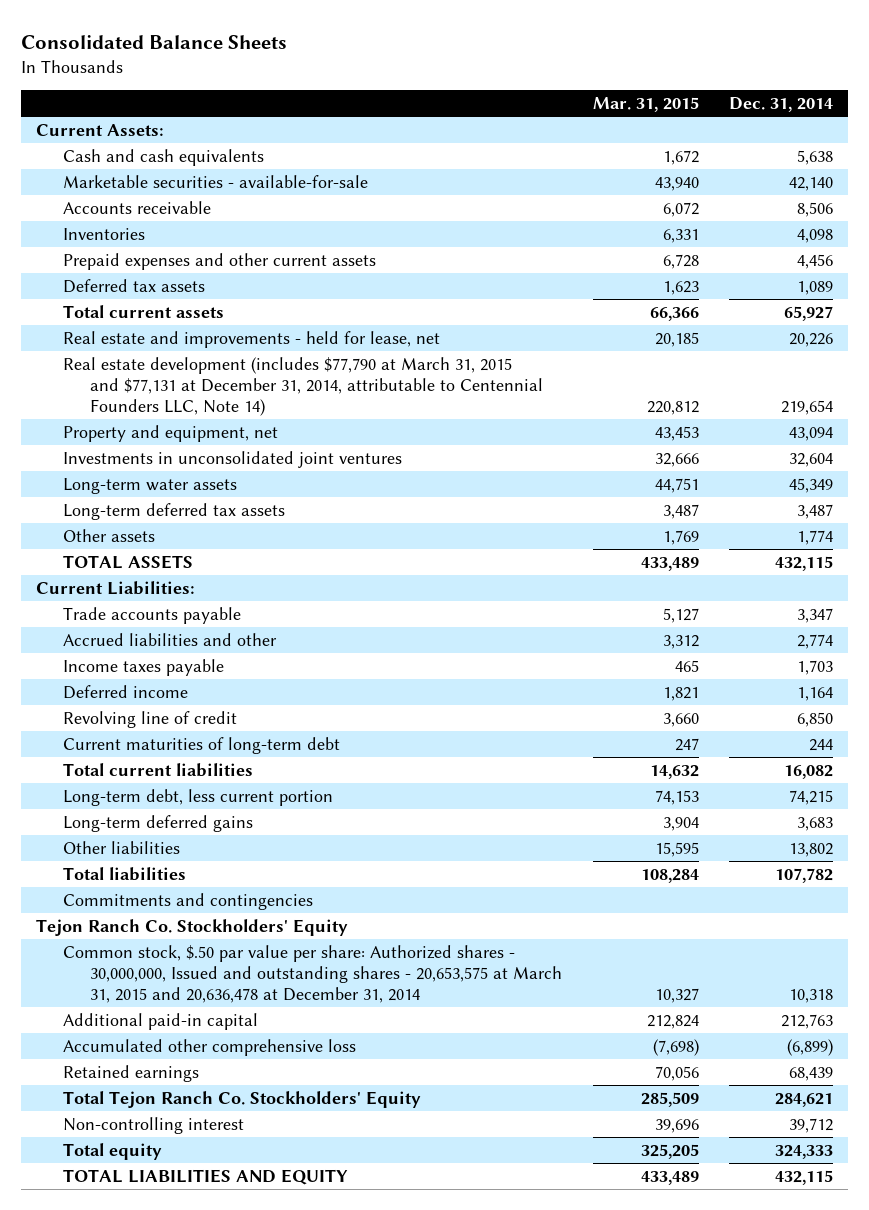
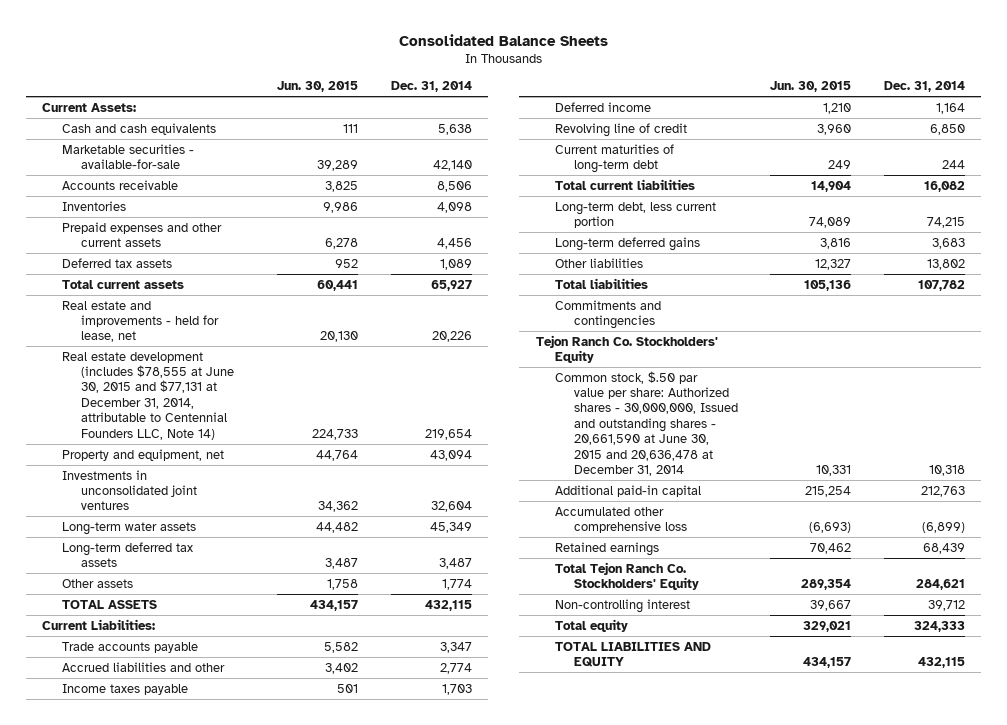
[592,97,699,113] Mar. 31, 2015 -> none
none -> [277,81,359,93] Jun. 30, 2015
[63,356,544,416] Real estate development (includes $77,790 at March 31, 2015 and $77,131 at December 31, 2014, attributable to Centennial Founders LLC, Note 14) -> [61,351,234,440] Real estate development (includes $78,555 at June 30, 2015 and $77,131 at December 31, 2014, attributable to Centennial Founders LLC, Note 14)
[63,944,563,1003] Common stock, $.50 par value per share: Authorized shares - 30,000,000, Issued and outstanding shares - 20,653,575 at March 31, 2015 and 20,636,478 at December 31, 2014 -> [554,370,738,476] Common stock, $.50 par value per share: Authorized shares - 30,000,000, Issued and outstanding shares - 20,661,590 at June 30, 2015 and 20,636,478 at December 31, 2014

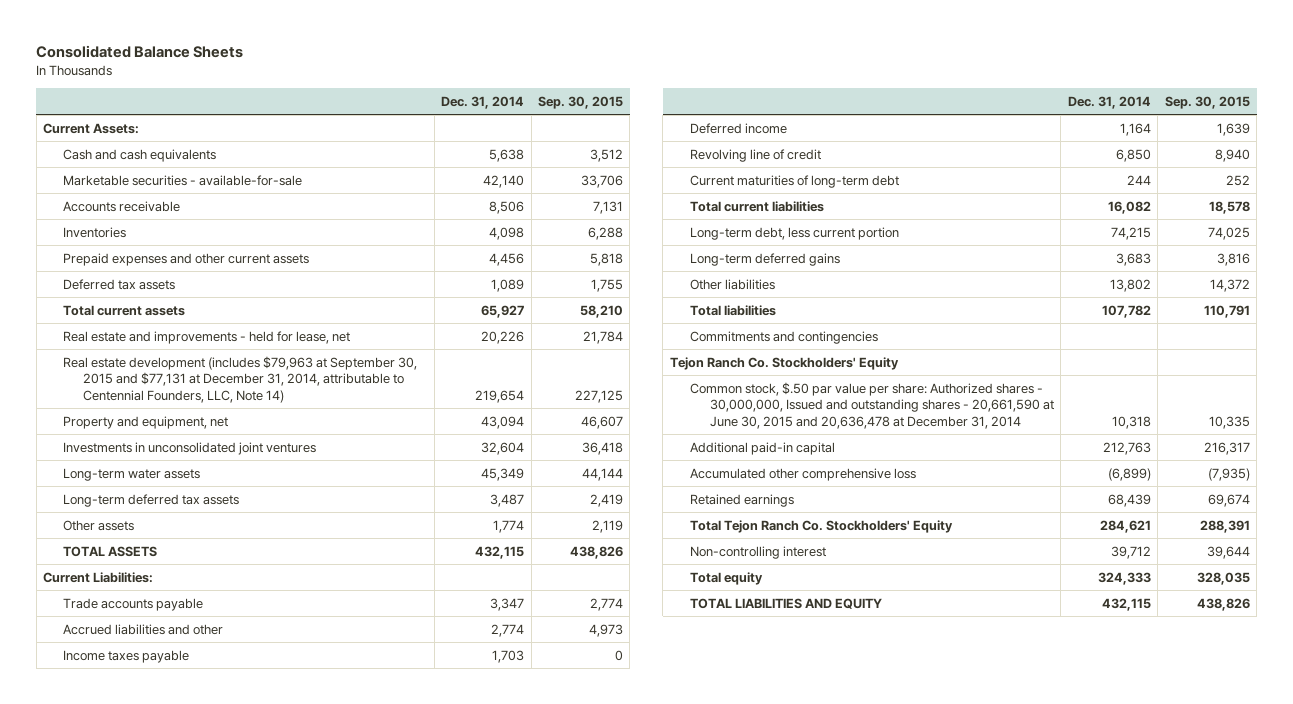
[277,81,359,93] Jun. 30, 2015 -> none
none -> [537,95,623,109] Sep. 30, 2015
[61,351,234,440] Real estate development (includes $78,555 at June 30, 2015 and $77,131 at December 31, 2014, attributable to Centennial Founders LLC, Note 14) -> [63,355,418,403] Real estate development (includes $79,963 at September 30, 2015 and $77,131 at December 31, 2014, attributable to Centennial Founders, LLC, Note 14)

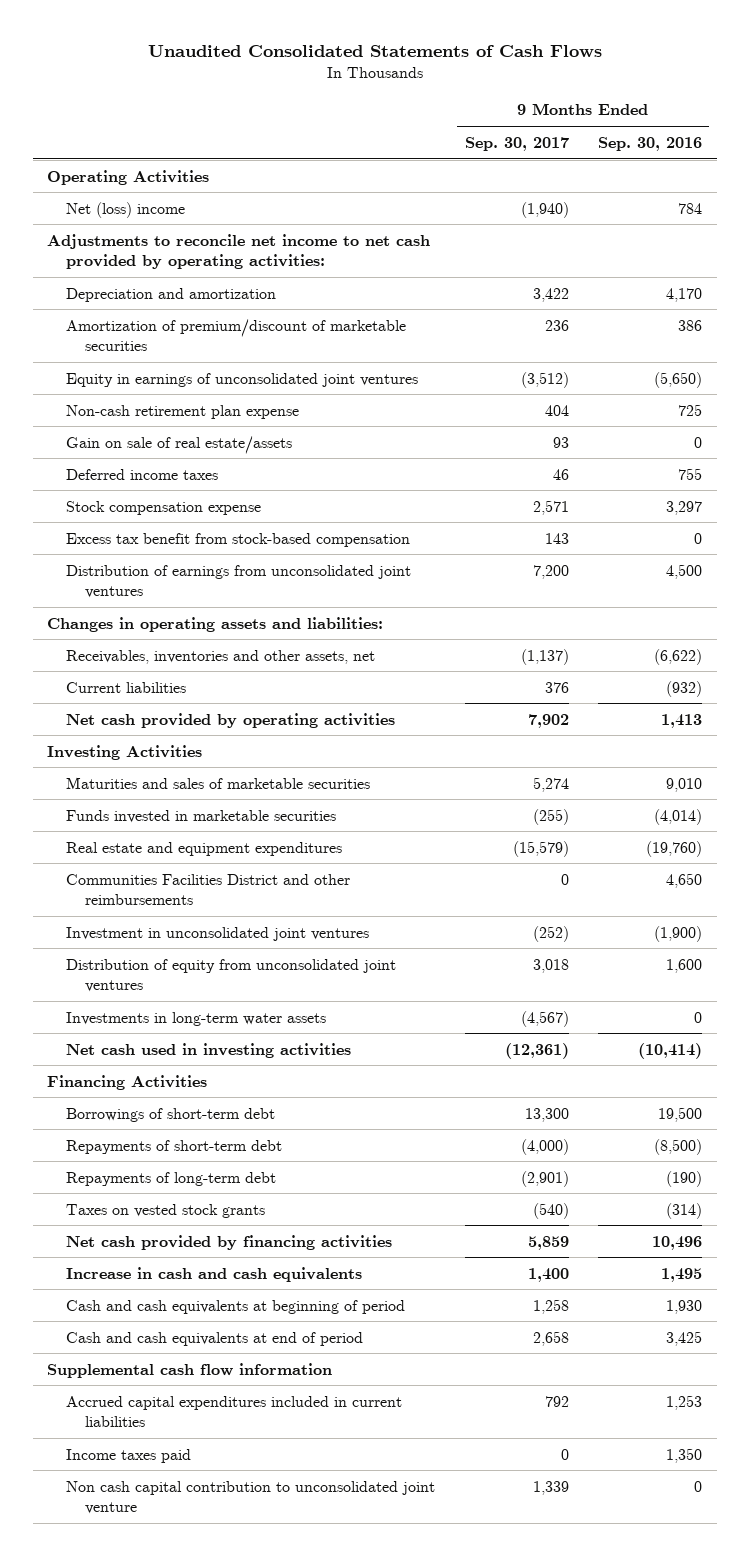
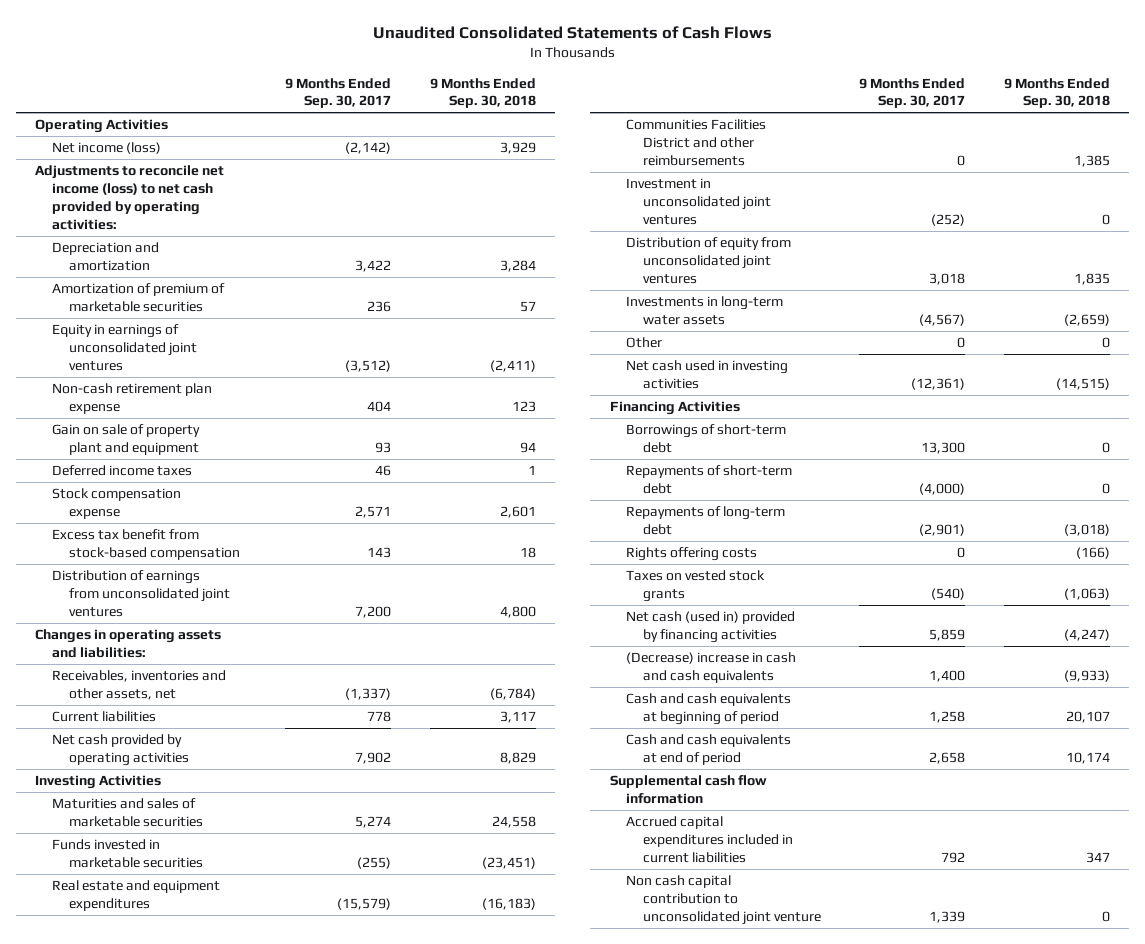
[597,136,702,151] Sep. 30, 2016 -> none
none -> [429,77,536,109] 9 Months Ended Sep. 30, 2018
[66,201,186,218] Net (loss) income -> [52,142,162,155] Net income (loss)
[520,201,569,218] (1,940) -> [345,142,392,155] (2,142)
[47,233,431,269] Adjustments to reconcile net income to net cash provided by operating activities: -> [35,165,225,230] Adjustments to reconcile net income (loss) to net cash provided by operating activities:
[66,318,407,351] Amortization of premium/discount of marketable securities -> [52,283,226,312] Amortization of premium of marketable securities
[66,435,293,454] Gain on sale of real estate/assets -> [52,424,201,455] Gain on sale of property plant and equipment
[520,648,569,665] (1,137) -> [345,687,392,700] (1,337)
[544,681,569,693] 376 -> [367,711,392,723] 778
none -> [626,337,663,349] Other
none -> [626,547,758,562] Rights offering costs
[66,1234,393,1250] Net cash provided by financing activities -> [626,611,796,643] Net cash (used in) provided by financing activities
[66,1266,363,1282] Increase in cash and cash equivalents -> [626,652,797,683] (Decrease) increase in cash and cash equivalents
[66,1448,192,1463] Income taxes paid -> none

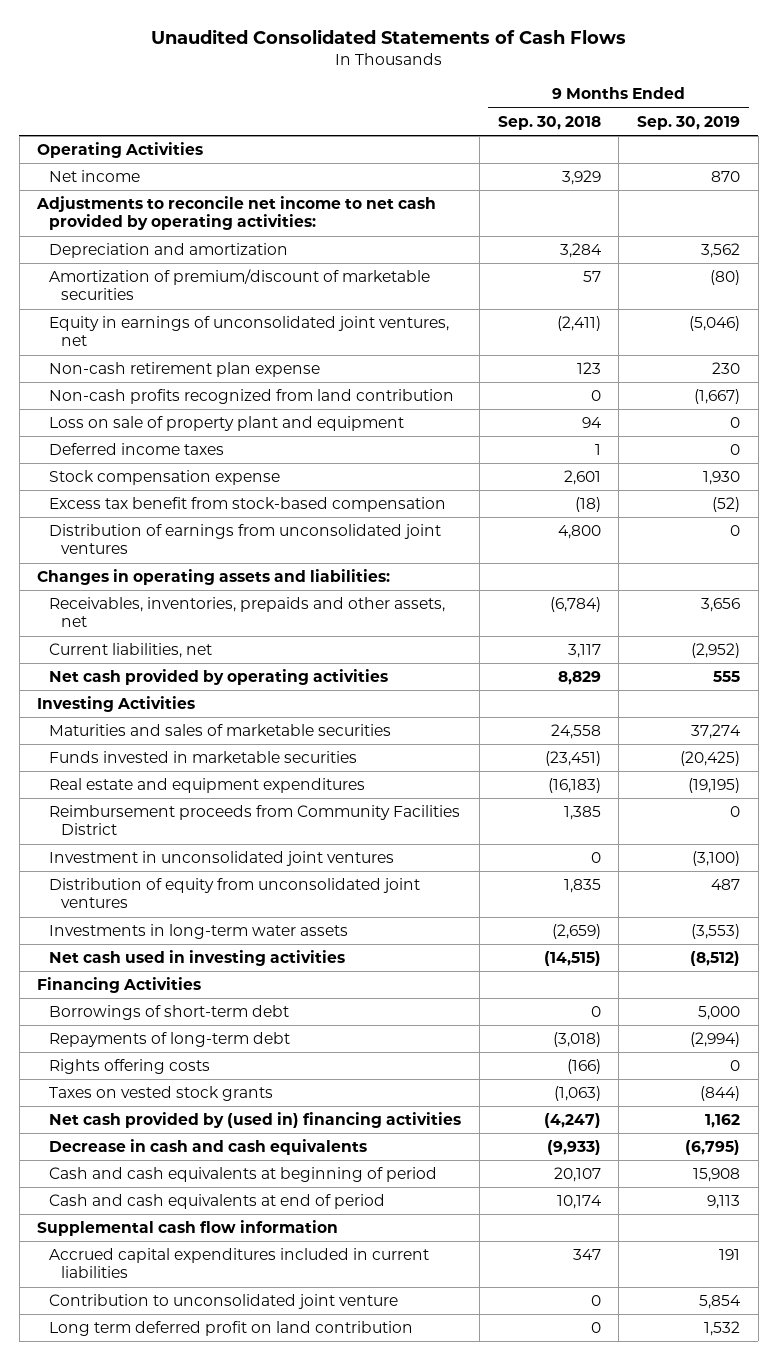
[285,77,392,109] 9 Months Ended Sep. 30, 2017 -> none
none -> [636,115,740,130] Sep. 30, 2019
[52,142,162,155] Net income (loss) -> [49,170,141,183] Net income
[35,165,225,230] Adjustments to reconcile net income (loss) to net cash provided by operating activities: -> [36,196,437,231] Adjustments to reconcile net income to net cash provided by operating activities:
[52,283,226,312] Amortization of premium of marketable securities -> [49,269,431,301] Amortization of premium/discount of marketable securities
[52,324,197,371] Equity in earnings of unconsolidated joint ventures -> [49,316,450,347] Equity in earnings of unconsolidated joint ventures, net
none -> [49,389,455,405] Non-cash profits recognized from land contribution
[52,424,201,455] Gain on sale of property plant and equipment -> [49,416,405,432] Loss on sale of property plant and equipment
[519,546,536,558] 18 -> [574,497,601,513] (18)
[52,670,227,700] Receivables, inventories and other assets, net -> [49,597,446,628] Receivables, inventories, prepaids and other assets, net
[52,711,157,723] Current liabilities -> [49,643,213,659] Current liabilities, net
[626,119,767,166] Communities Facilities District and other reimbursements -> [49,805,461,836] Reimbursement proceeds from Community Facilities District
[626,337,663,349] Other -> none
[626,465,793,494] Repayments of short-term debt -> none
[626,611,796,643] Net cash (used in) provided by financing activities -> [49,1112,462,1129] Net cash provided by (used in) financing activities
[626,652,797,683] (Decrease) increase in cash and cash equivalents -> [49,1139,368,1156] Decrease in cash and cash equivalents
[626,875,821,925] Non cash capital contribution to unconsolidated joint venture -> [49,1294,399,1310] Contribution to unconsolidated joint venture
none -> [49,1321,414,1337] Long term deferred profit on land contribution

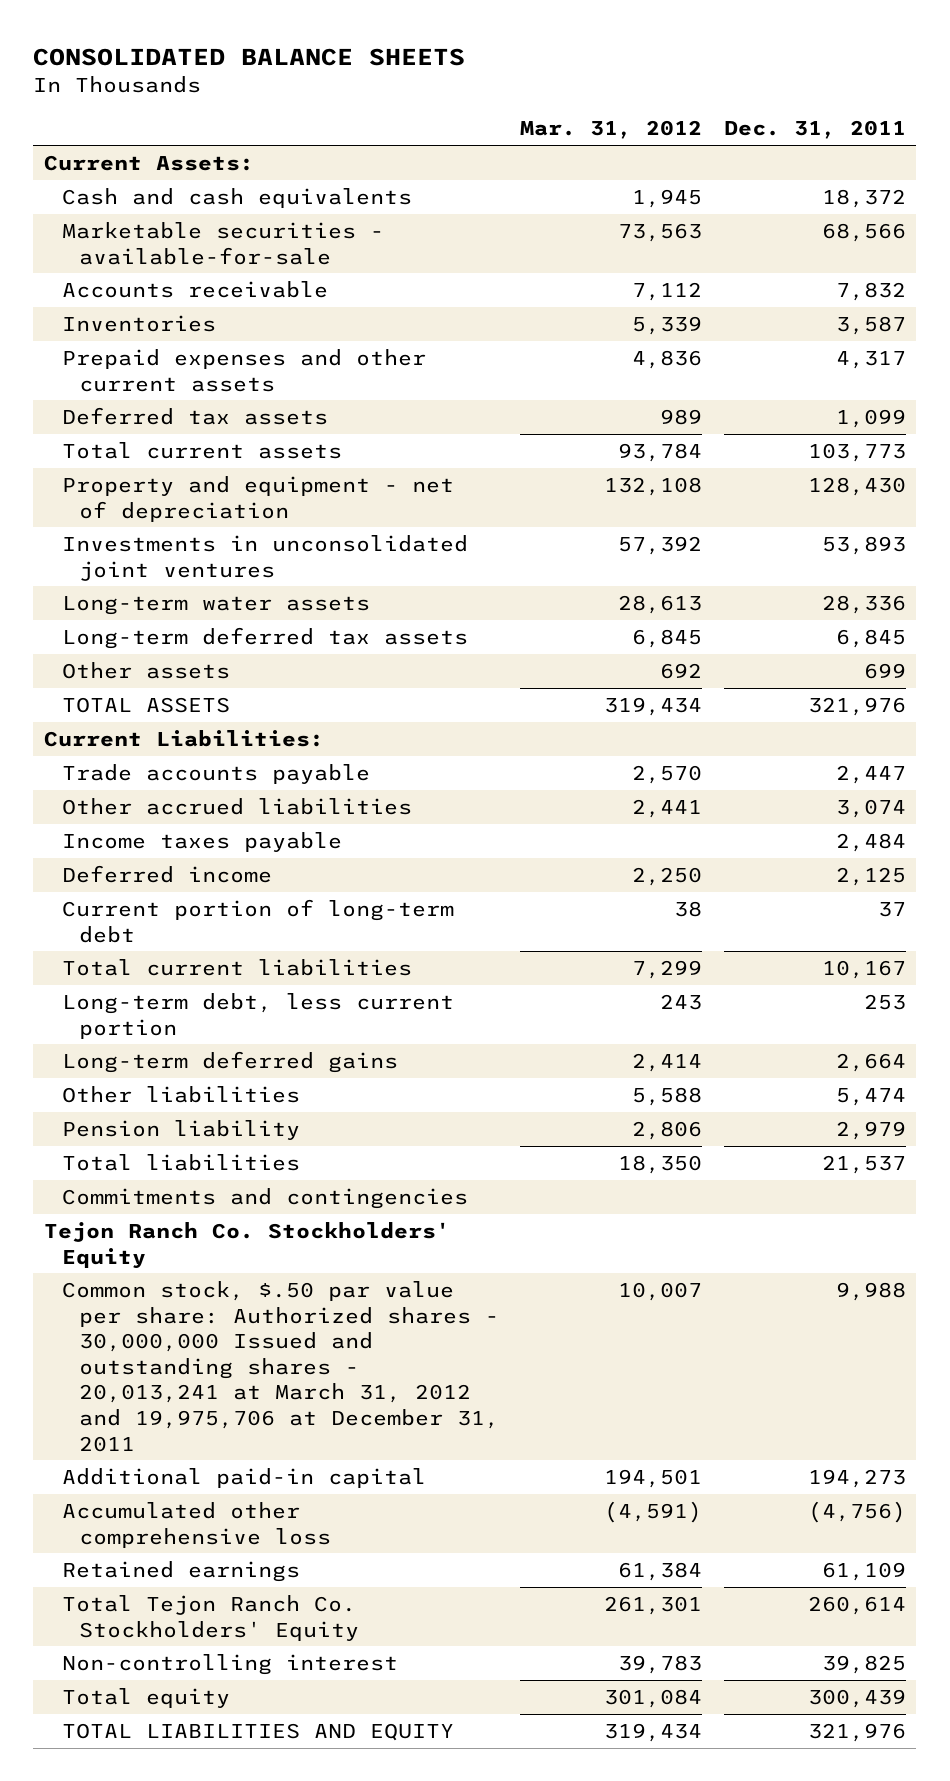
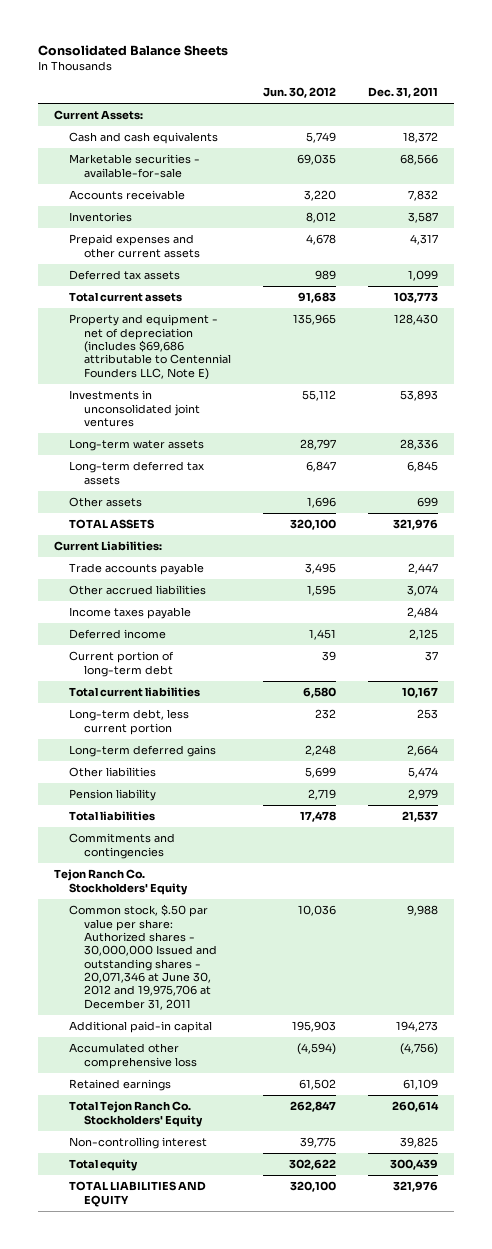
[33,47,466,66] CONSOLIDATED BALANCE SHEETS -> [38,45,229,57] Consolidated Balance Sheets
[520,120,703,140] Mar. 31, 2012 -> none
none -> [262,87,336,99] Jun. 30, 2012
[61,475,454,522] Property and equipment - net of depreciation -> [68,314,231,380] Property and equipment - net of depreciation (includes $69,686 attributable to Centennial Founders LLC, Note E)
[61,1280,499,1452] Common stock, $.50 par value per share: Authorized shares - 30,000,000 Issued and outstanding shares - 20,013,241 at March 31, 2012 and 19,975,706 at December 31, 2011 -> [68,904,217,1010] Common stock, $.50 par value per share: Authorized shares - 30,000,000 Issued and outstanding shares - 20,071,346 at June 30, 2012 and 19,975,706 at December 31, 2011

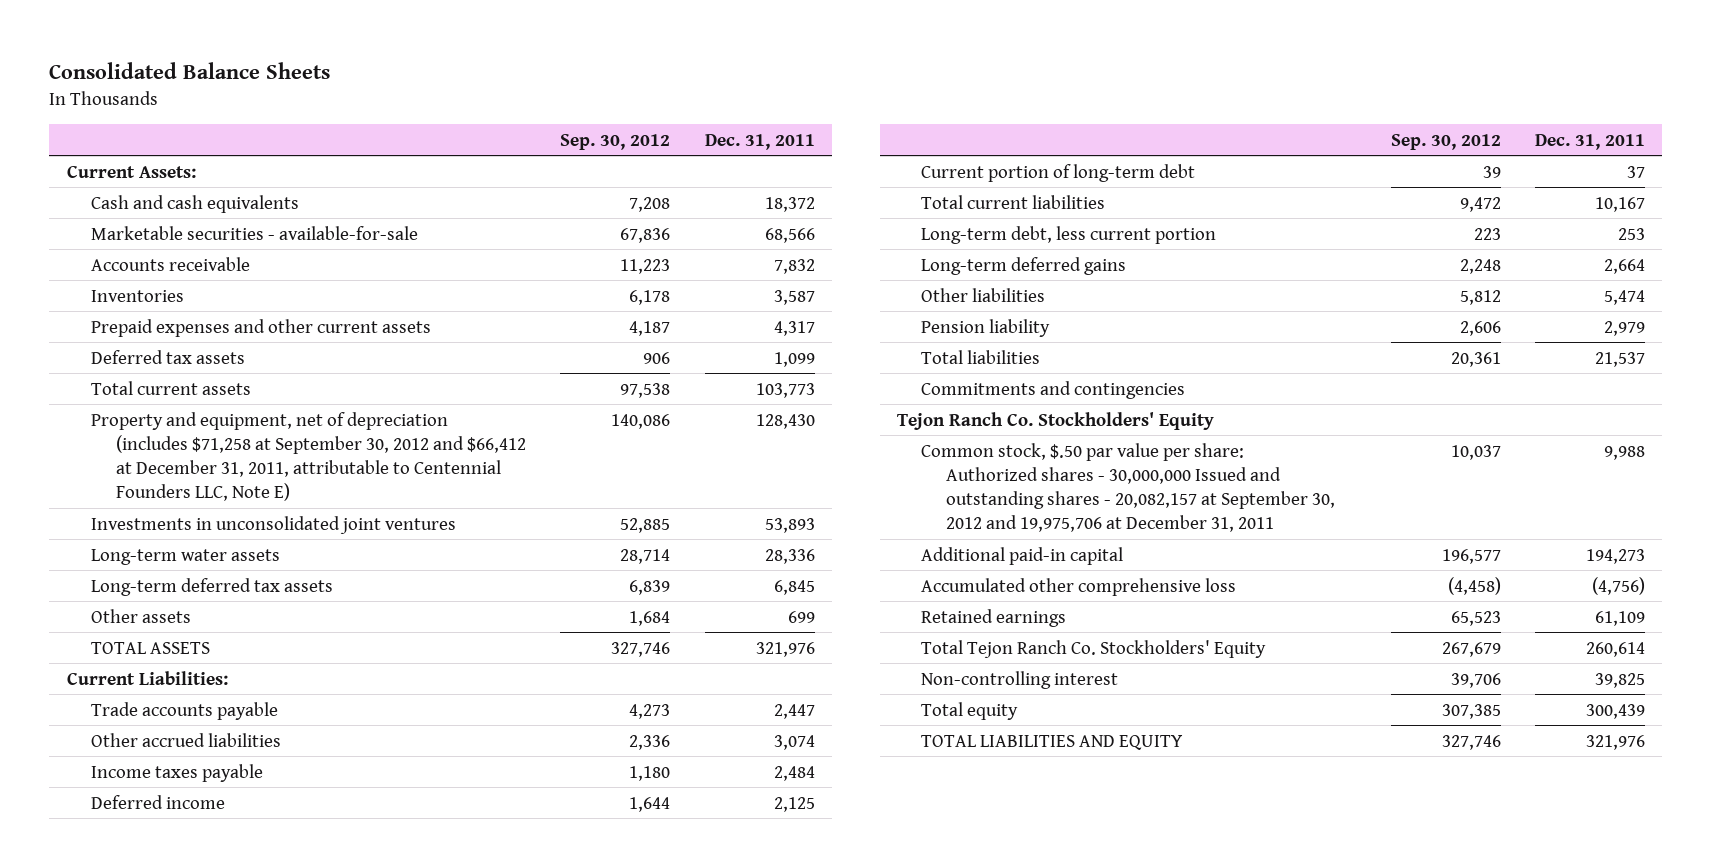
[262,87,336,99] Jun. 30, 2012 -> none
none -> [560,133,671,150] Sep. 30, 2012
[68,314,231,380] Property and equipment - net of depreciation (includes $69,686 attributable to Centennial Founders LLC, Note E) -> [91,411,527,502] Property and equipment, net of depreciation (includes $71,258 at September 30, 2012 and $66,412 at December 31, 2011, attributable to Centennial Founders LLC, Note E)
[68,904,217,1010] Common stock, $.50 par value per share: Authorized shares - 30,000,000 Issued and outstanding shares - 20,071,346 at June 30, 2012 and 19,975,706 at December 31, 2011 -> [921,442,1336,533] Common stock, $.50 par value per share: Authorized shares - 30,000,000 Issued and outstanding shares - 20,082,157 at September 30, 2012 and 19,975,706 at December 31, 2011

